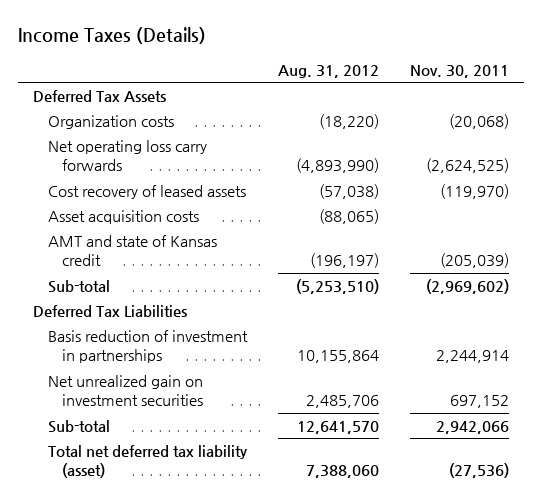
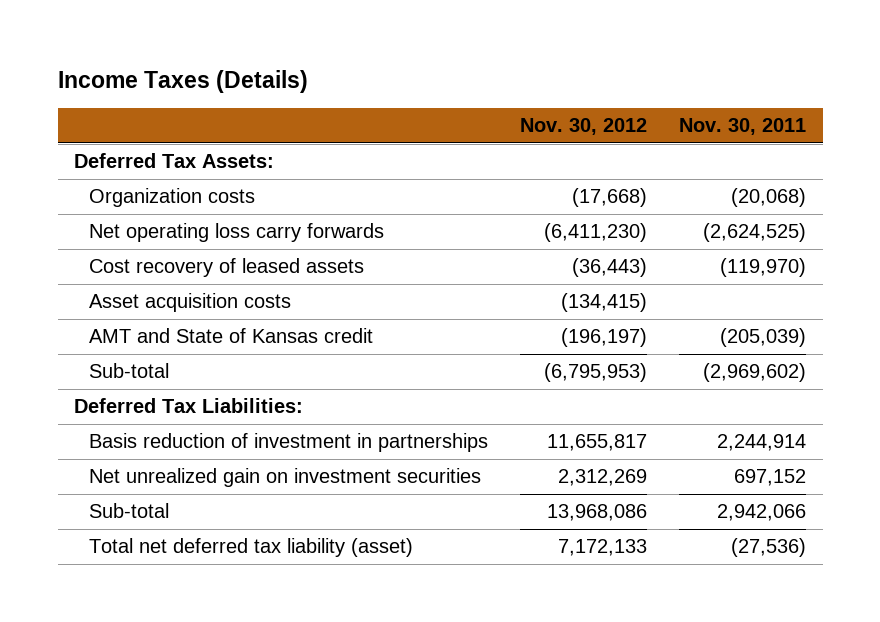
[277,64,379,78] Aug. 31, 2012 -> none
none -> [520,118,648,136] Nov. 30, 2012
[33,90,167,103] Deferred Tax Assets -> [73,153,274,169] Deferred Tax Assets:
[47,235,217,267] AMT and state of Kansas credit -> [88,328,373,344] AMT and State of Kansas credit
[33,305,188,318] Deferred Tax Liabilities -> [73,398,303,414] Deferred Tax Liabilities:

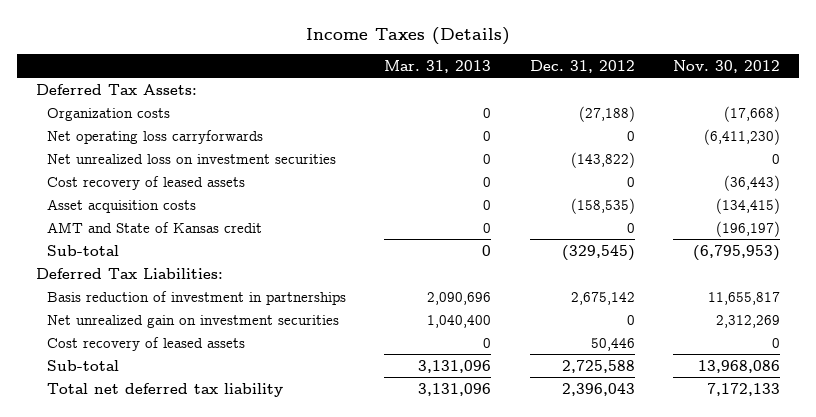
[679,118,807,136] Nov. 30, 2011 -> none
none -> [384,59,492,73] Mar. 31, 2013
none -> [529,59,635,73] Dec. 31, 2012
[88,223,384,243] Net operating loss carry forwards -> [46,129,263,144] Net operating loss carryforwards
none -> [46,153,336,164] Net unrealized loss on investment securities
none -> [46,336,245,351] Cost recovery of leased assets
[88,538,413,558] Total net deferred tax liability (asset) -> [46,382,283,397] Total net deferred tax liability

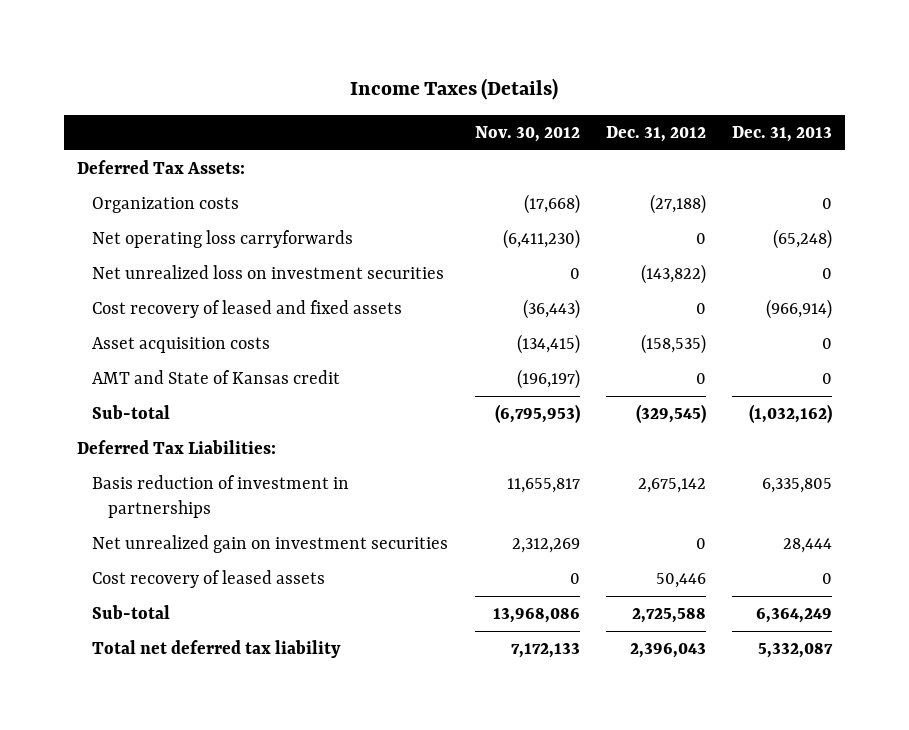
[384,59,492,73] Mar. 31, 2013 -> none
none -> [731,125,832,142] Dec. 31, 2013
[46,175,245,190] Cost recovery of leased assets -> [92,300,403,319] Cost recovery of leased and fixed assets

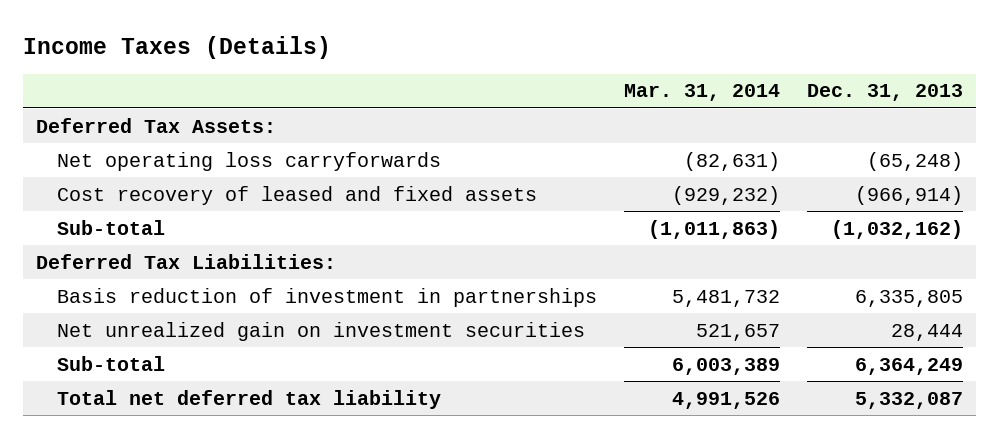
[474,125,580,142] Nov. 30, 2012 -> none
[605,125,706,142] Dec. 31, 2012 -> none
none -> [624,84,781,102] Mar. 31, 2014
[92,197,240,214] Organization costs -> none
[92,265,445,280] Net unrealized loss on investment securities -> none
[92,337,271,354] Asset acquisition costs -> none
[92,370,341,385] AMT and State of Kansas credit -> none
[92,570,326,589] Cost recovery of leased assets -> none

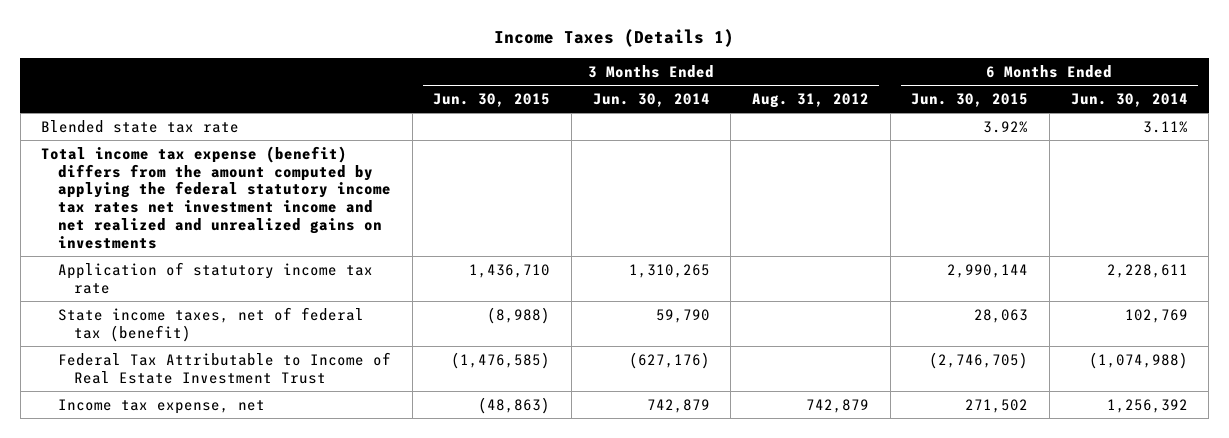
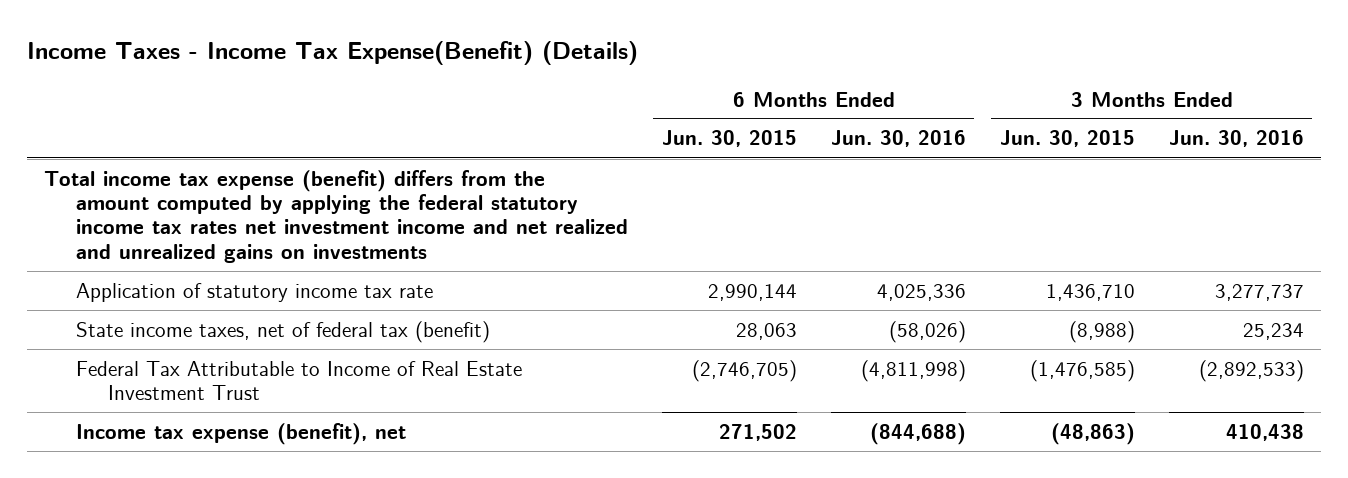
[494,29,735,48] Income Taxes (Details 1) -> [27,41,639,66] Income Taxes - Income Tax Expense(Benefit) (Details)
[592,92,710,107] Jun. 30, 2014 -> none
[751,92,869,108] Aug. 31, 2012 -> none
[1070,92,1188,107] Jun. 30, 2014 -> none
none -> [830,130,966,148] Jun. 30, 2016
none -> [1168,130,1304,148] Jun. 30, 2016
[41,119,240,133] Blended state tax rate -> none
[57,398,265,414] Income tax expense, net -> [75,422,406,445] Income tax expense (benefit), net

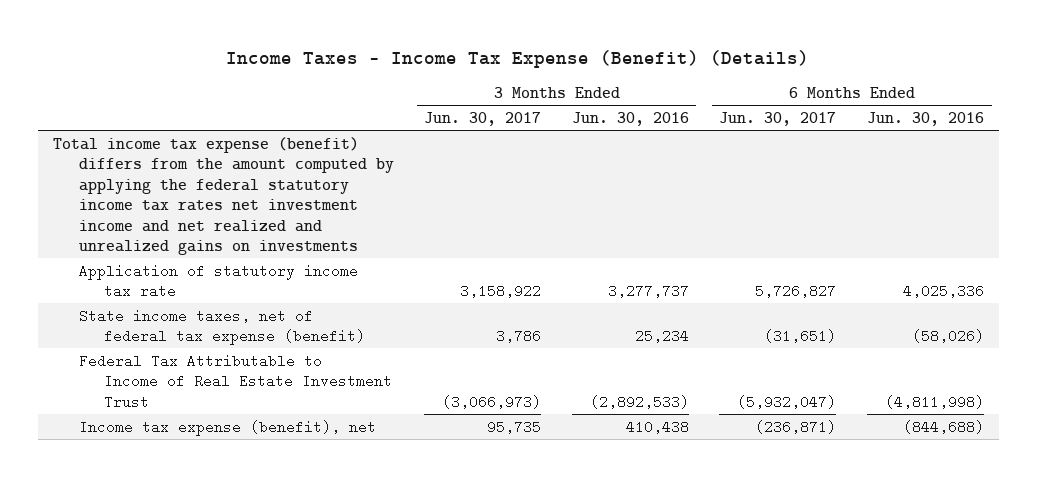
[27,41,639,66] Income Taxes - Income Tax Expense(Benefit) (Details) -> [226,49,810,68] Income Taxes - Income Tax Expense (Benefit) (Details)
[661,130,797,148] Jun. 30, 2015 -> none
[999,130,1135,148] Jun. 30, 2015 -> none
none -> [424,112,542,127] Jun. 30, 2017
none -> [719,112,837,127] Jun. 30, 2017
[75,320,490,343] State income taxes, net of federal tax (benefit) -> [78,308,366,346] State income taxes, net of federal tax expense (benefit)

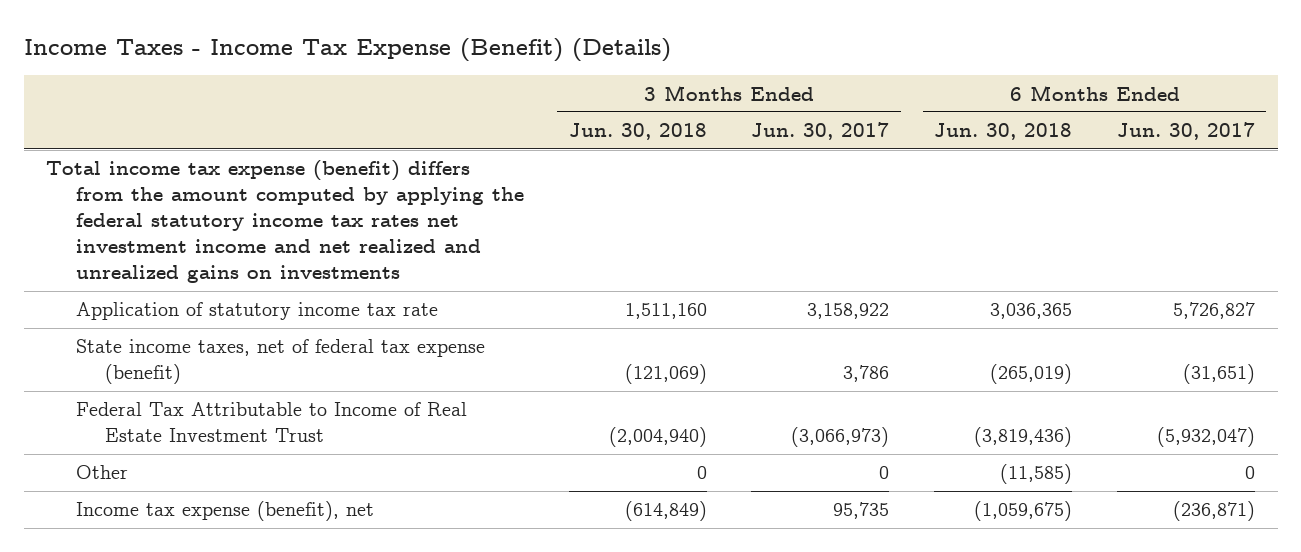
[571,112,689,127] Jun. 30, 2016 -> none
[867,112,985,127] Jun. 30, 2016 -> none
none -> [568,123,707,141] Jun. 30, 2018
none -> [934,123,1073,141] Jun. 30, 2018
none -> [75,465,128,480] Other

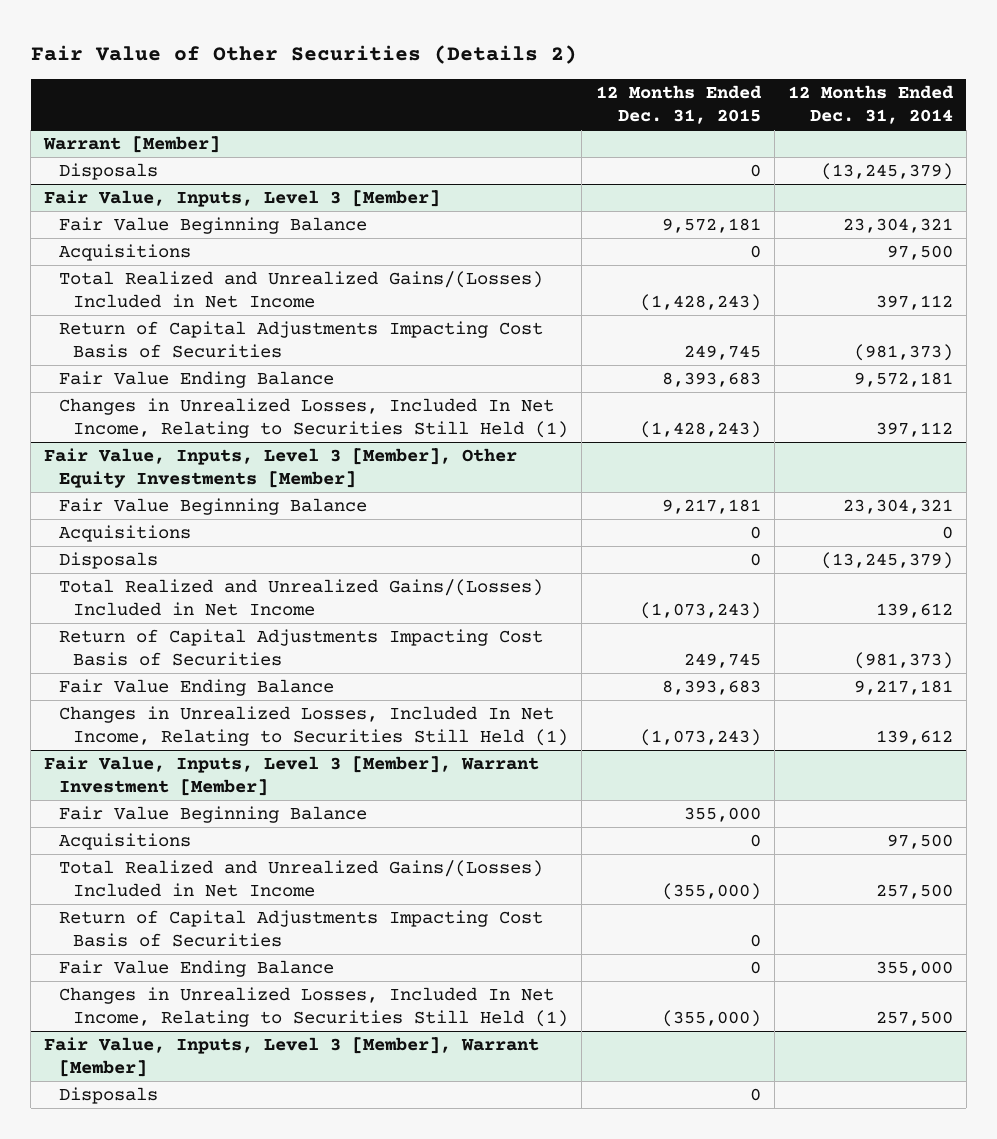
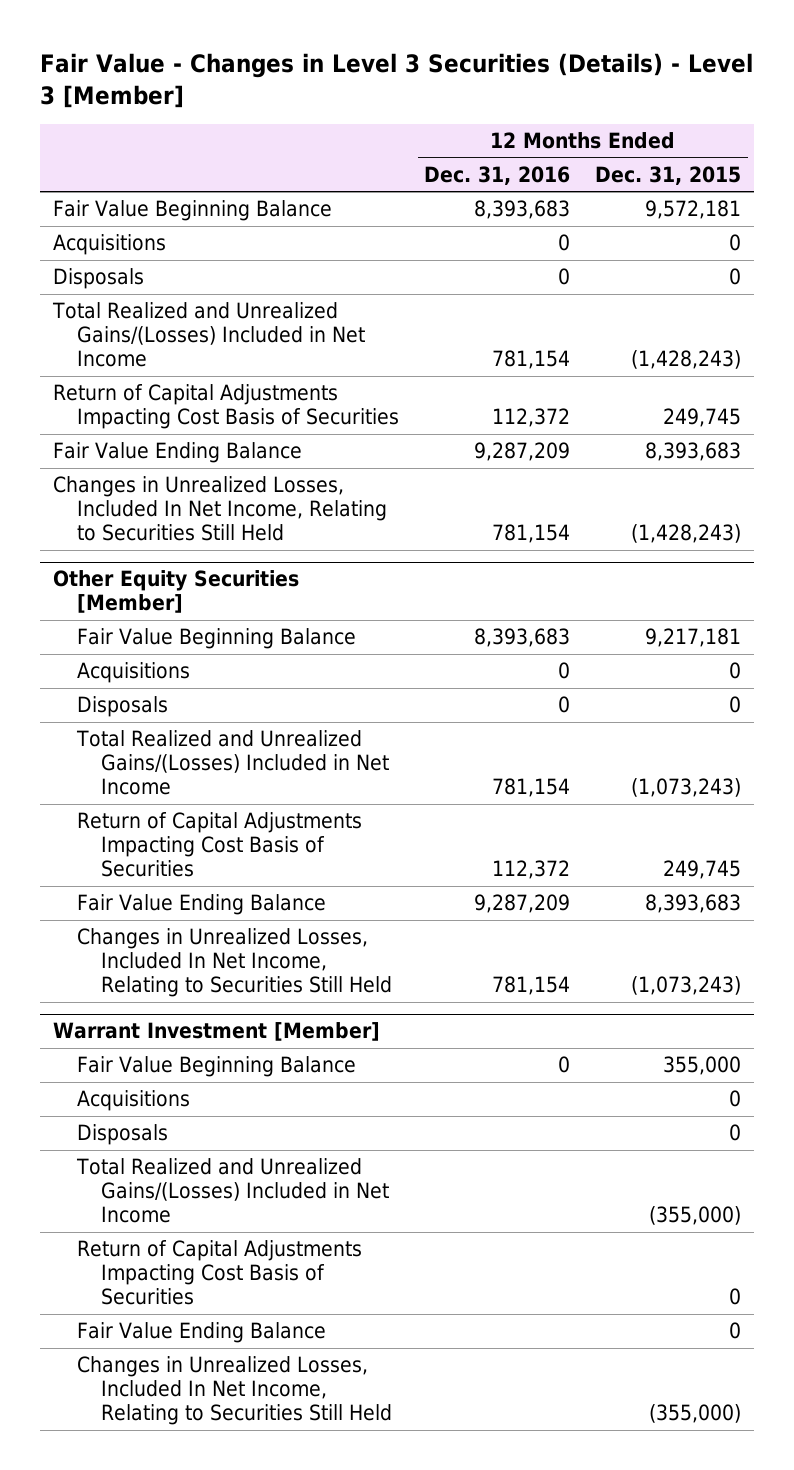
[30,45,577,65] Fair Value of Other Securities (Details 2) -> [39,52,753,108] Fair Value - Changes in Level 3 Securities (Details) - Level 3 [Member]
[787,85,954,125] 12 Months Ended Dec. 31, 2014 -> none
none -> [424,165,571,185] Dec. 31, 2016
[43,136,221,154] Warrant [Member] -> none
[58,163,158,181] Disposals -> none
[44,190,441,208] Fair Value, Inputs, Level 3 [Member] -> none
none -> [52,268,144,290] Disposals
[44,448,518,488] Fair Value, Inputs, Level 3 [Member], Other Equity Investments [Member] -> none
[58,398,569,438] Changes in Unrealized Losses, Included In Net Income, Relating to Securities Still Held (1) -> [52,476,387,542] Changes in Unrealized Losses, Included In Net Income, Relating to Securities Still Held
none -> [52,570,299,614] Other Equity Securities [Member]
[44,756,540,796] Fair Value, Inputs, Level 3 [Member], Warrant Investment [Member] -> none
[58,706,569,746] Changes in Unrealized Losses, Included In Net Income, Relating to Securities Still Held (1) -> [76,928,392,998] Changes in Unrealized Losses, Included In Net Income, Relating to Securities Still Held
none -> [52,1022,380,1042] Warrant Investment [Member]
none -> [76,1124,168,1146] Disposals
[44,1037,540,1077] Fair Value, Inputs, Level 3 [Member], Warrant [Member] -> none
[58,1087,158,1105] Disposals -> none
[58,987,569,1027] Changes in Unrealized Losses, Included In Net Income, Relating to Securities Still Held (1) -> [76,1356,392,1426] Changes in Unrealized Losses, Included In Net Income, Relating to Securities Still Held

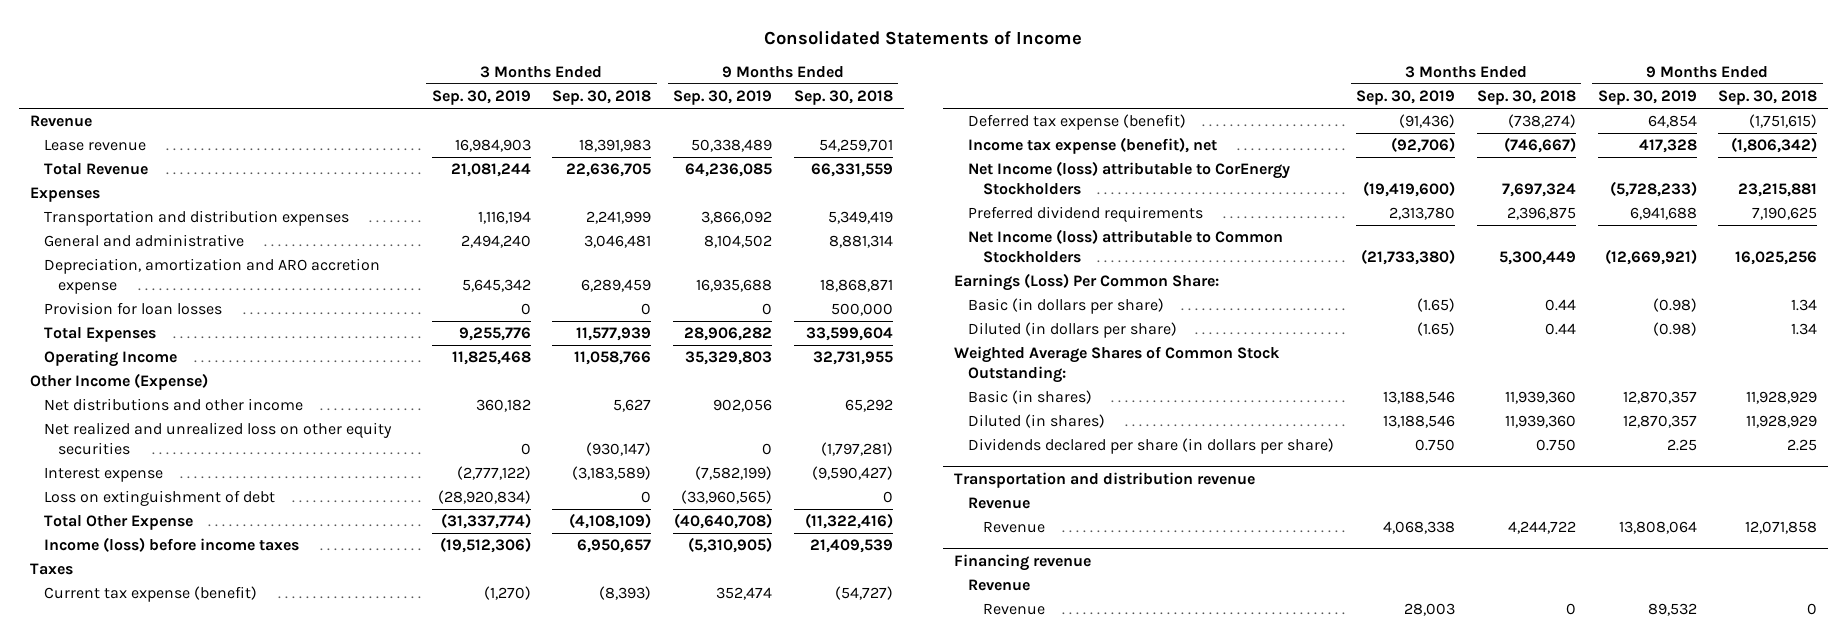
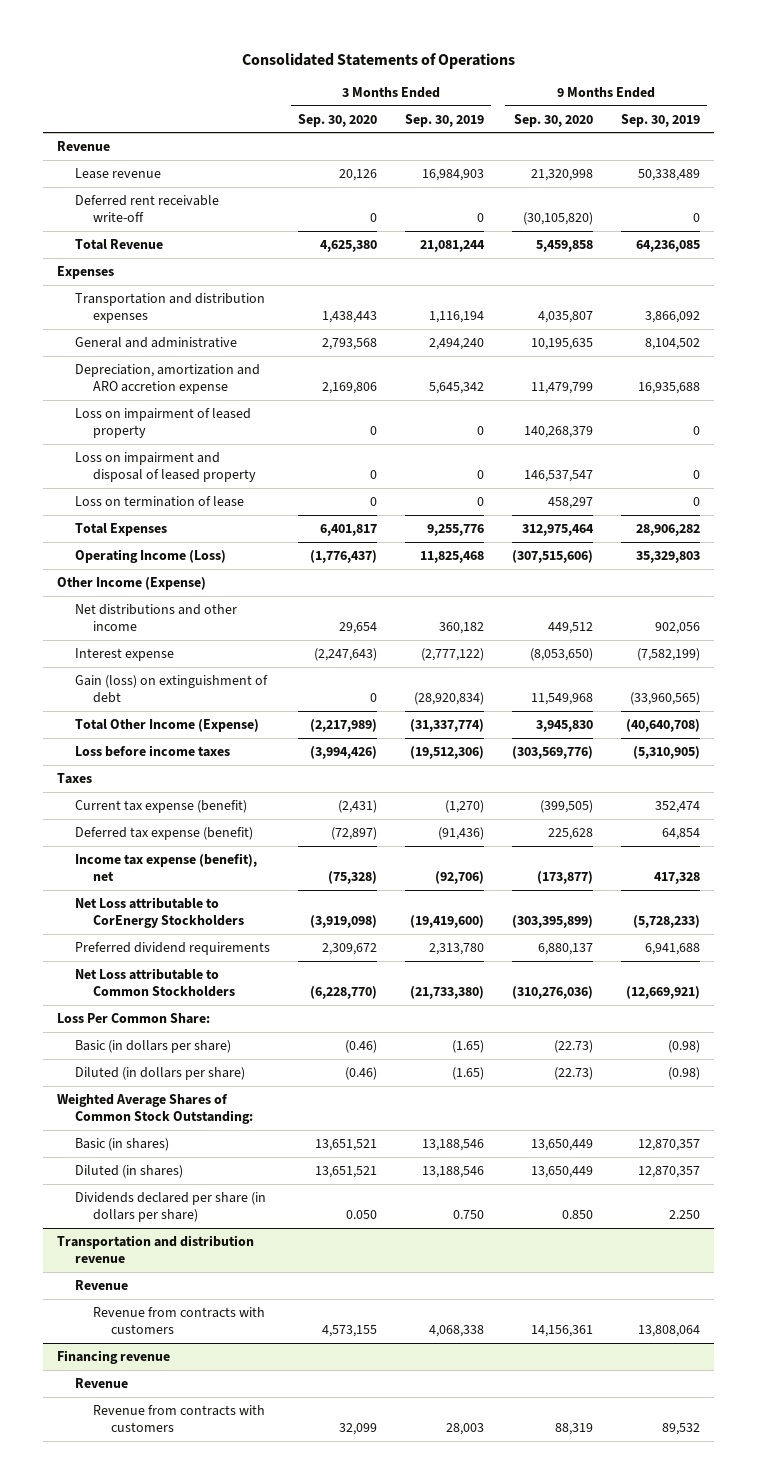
[764,29,1083,45] Consolidated Statements of Income -> [241,53,515,70] Consolidated Statements of Operations
[552,89,652,105] Sep. 30, 2018 -> none
[793,89,893,105] Sep. 30, 2018 -> none
none -> [298,113,378,127] Sep. 30, 2020
none -> [514,113,594,127] Sep. 30, 2020
none -> [75,194,220,222] Deferred rent receivable write-off
[43,302,222,316] Provision for loan losses -> none
none -> [75,407,252,438] Loss on impairment of leased property
none -> [75,451,257,482] Loss on impairment and disposal of leased property
none -> [75,495,245,507] Loss on termination of lease
[43,350,177,368] Operating Income -> [75,548,227,563] Operating Income (Loss)
[43,422,392,455] Net realized and unrealized loss on other equity securities -> none
[43,490,275,507] Loss on extinguishment of debt -> [75,674,269,703] Gain (loss) on extinguishment of debt
[43,515,193,531] Total Other Expense -> [75,718,260,732] Total Other Income (Expense)
[43,537,299,553] Income (loss) before income taxes -> [75,744,231,757] Loss before income taxes
[968,161,1291,195] Net Income (loss) attributable to CorEnergy Stockholders -> [75,896,245,928] Net Loss attributable to CorEnergy Stockholders
[968,229,1284,263] Net Income (loss) attributable to Common Stockholders -> [75,967,236,997] Net Loss attributable to Common Stockholders
[954,273,1220,292] Earnings (Loss) Per Common Share: -> [57,1012,211,1024] Loss Per Common Share:
[1666,439,1697,452] 2.25 -> [669,1209,701,1219] 2.250
[982,521,1045,534] Revenue -> [93,1306,266,1334] Revenue from contracts with customers
[982,603,1045,616] Revenue -> [93,1404,266,1432] Revenue from contracts with customers

